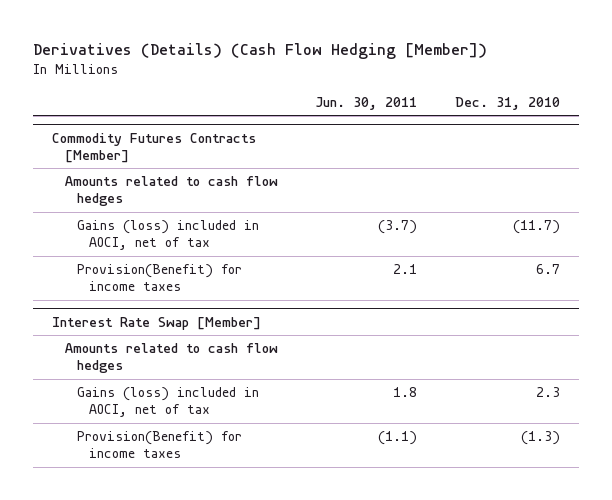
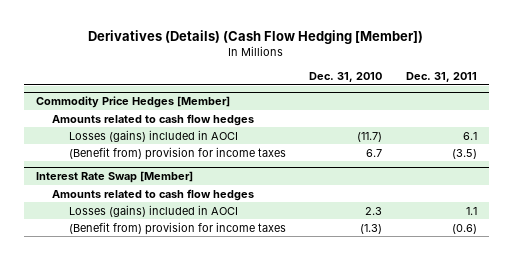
[315,96,418,110] Jun. 30, 2011 -> none
none -> [406,72,478,83] Dec. 31, 2011
[52,132,257,163] Commodity Futures Contracts [Member] -> none
none -> [35,96,230,109] Commodity Price Hedges [Member]
[76,220,259,251] Gains (loss) included in AOCI, net of tax -> [68,129,238,142] Losses (gains) included in AOCI
[76,264,242,292] Provision(Benefit) for income taxes -> [68,146,286,160] (Benefit from) provision for income taxes
[76,387,259,418] Gains (loss) included in AOCI, net of tax -> [68,204,238,217] Losses (gains) included in AOCI
[76,431,242,459] Provision(Benefit) for income taxes -> [68,221,286,235] (Benefit from) provision for income taxes

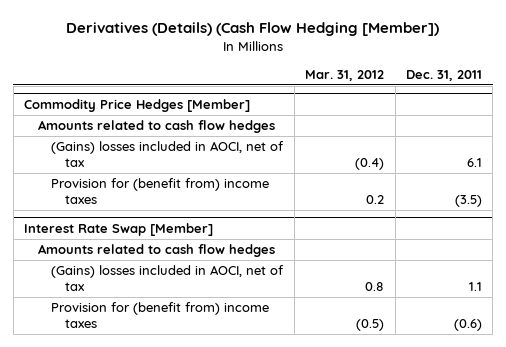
[309,72,383,83] Dec. 31, 2010 -> none
none -> [305,69,385,81] Mar. 31, 2012
[68,129,238,142] Losses (gains) included in AOCI -> [51,141,285,167] (Gains) losses included in AOCI, net of tax
[68,146,286,160] (Benefit from) provision for income taxes -> [51,178,270,204] Provision for (benefit from) income taxes
[68,204,238,217] Losses (gains) included in AOCI -> [51,265,285,291] (Gains) losses included in AOCI, net of tax
[68,221,286,235] (Benefit from) provision for income taxes -> [51,302,270,328] Provision for (benefit from) income taxes

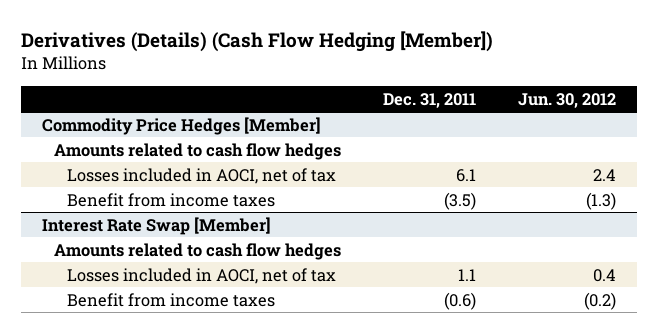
[305,69,385,81] Mar. 31, 2012 -> none
none -> [518,92,617,108] Jun. 30, 2012
[51,141,285,167] (Gains) losses included in AOCI, net of tax -> [66,167,336,184] Losses included in AOCI, net of tax
[51,178,270,204] Provision for (benefit from) income taxes -> [66,192,275,207] Benefit from income taxes
[51,265,285,291] (Gains) losses included in AOCI, net of tax -> [66,267,336,284] Losses included in AOCI, net of tax
[51,302,270,328] Provision for (benefit from) income taxes -> [66,292,275,307] Benefit from income taxes

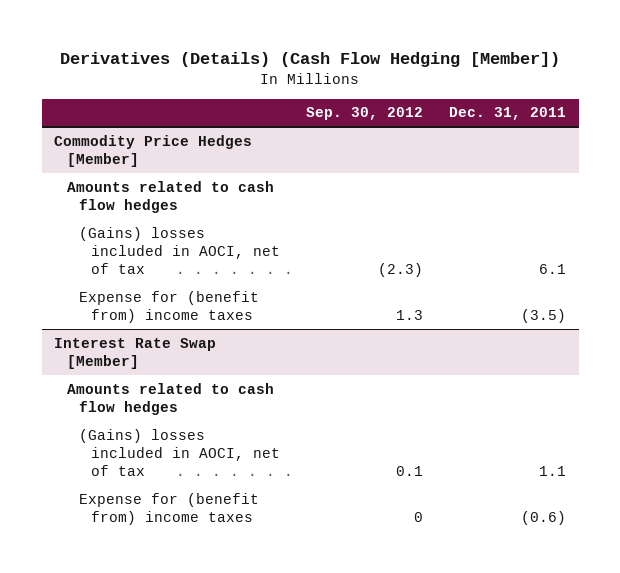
[518,92,617,108] Jun. 30, 2012 -> none
none -> [306,107,424,121] Sep. 30, 2012
[66,167,336,184] Losses included in AOCI, net of tax -> [79,226,281,274] (Gains) losses included in AOCI, net of tax
[66,192,275,207] Benefit from income taxes -> [79,290,260,323] Expense for (benefit from) income taxes
[66,267,336,284] Losses included in AOCI, net of tax -> [79,428,281,476] (Gains) losses included in AOCI, net of tax
[66,292,275,307] Benefit from income taxes -> [79,492,260,525] Expense for (benefit from) income taxes

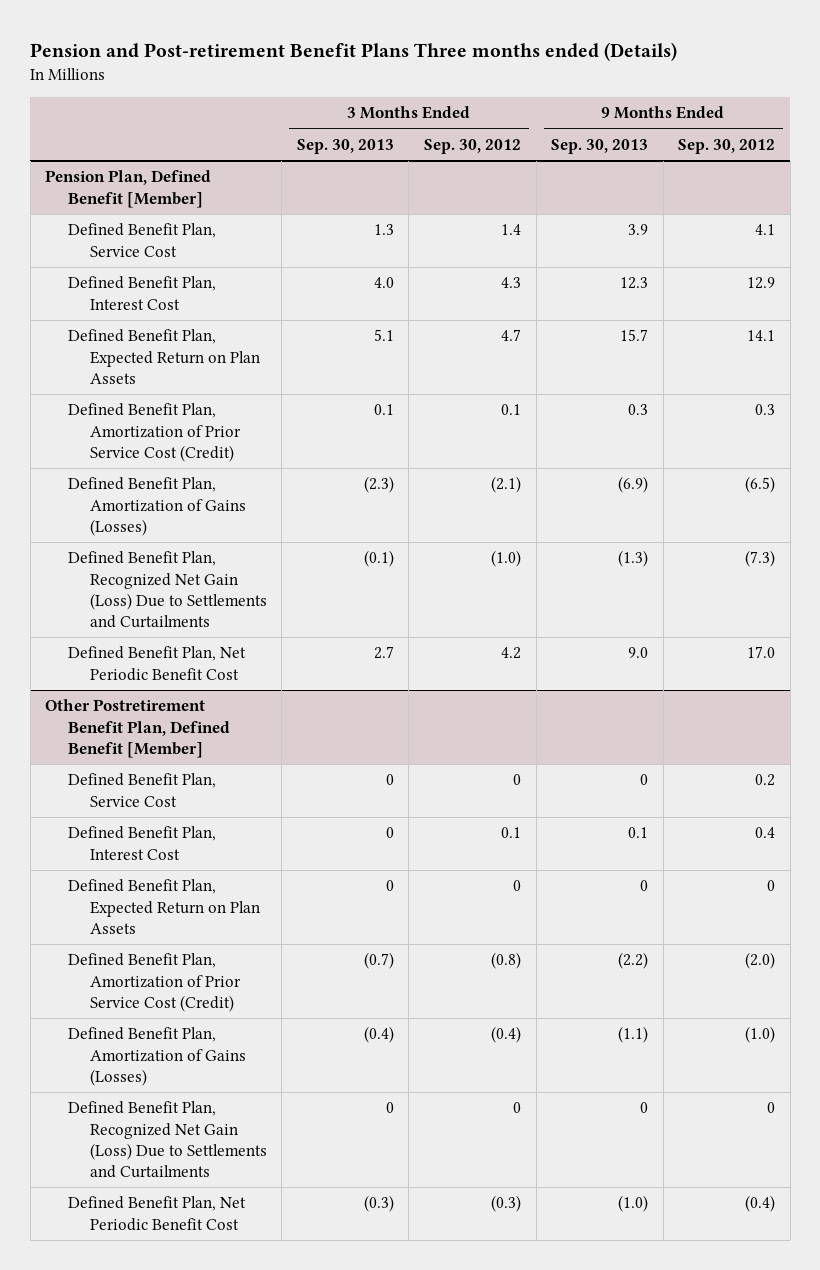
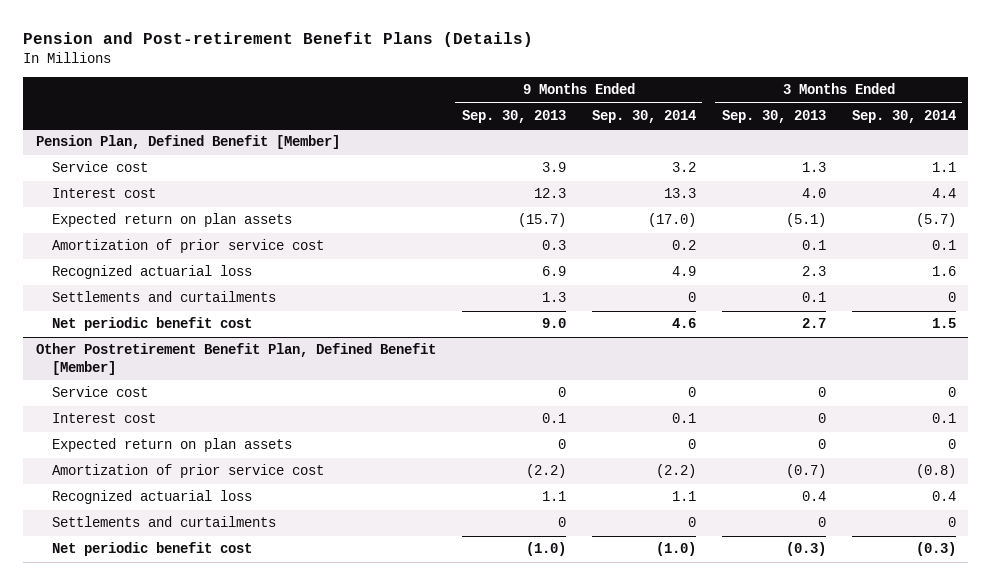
[30,41,678,61] Pension and Post-retirement Benefit Plans Three months ended (Details) -> [22,32,533,48] Pension and Post-retirement Benefit Plans (Details)
[423,138,521,154] Sep. 30, 2012 -> none
[678,138,776,154] Sep. 30, 2012 -> none
none -> [591,110,696,124] Sep. 30, 2014
none -> [851,110,956,124] Sep. 30, 2014
[67,477,246,536] Defined Benefit Plan, Amortization of Gains (Losses) -> none
[67,223,216,257] Defined Benefit Plan, Service Cost -> [51,161,148,173] Service cost
[67,276,216,310] Defined Benefit Plan, Interest Cost -> [51,188,156,199] Interest cost
[67,329,260,384] Defined Benefit Plan, Expected Return on Plan Assets -> [51,213,292,228] Expected return on plan assets
[373,329,394,342] 5.1 -> [785,213,826,228] (5.1)
[620,329,649,342] 15.7 -> [517,213,566,228] (15.7)
[67,403,241,462] Defined Benefit Plan, Amortization of Prior Service Cost (Credit) -> [51,239,324,254] Amortization of prior service cost
none -> [51,265,252,280] Recognized actuarial loss
[67,551,267,629] Defined Benefit Plan, Recognized Net Gain (Loss) Due to Settlements and Curtailments -> [51,291,276,303] Settlements and curtailments
[363,550,394,568] (0.1) -> [801,292,826,303] 0.1
[618,550,649,568] (1.3) -> [541,292,566,303] 1.3
[67,646,246,681] Defined Benefit Plan, Net Periodic Benefit Cost -> [51,317,252,332] Net periodic benefit cost
[67,1027,246,1086] Defined Benefit Plan, Amortization of Gains (Losses) -> none
[67,773,216,807] Defined Benefit Plan, Service Cost -> [51,386,148,398] Service cost
[67,826,216,860] Defined Benefit Plan, Interest Cost -> [51,413,156,424] Interest cost
[67,879,260,934] Defined Benefit Plan, Expected Return on Plan Assets -> [51,438,292,453] Expected return on plan assets
[67,953,241,1012] Defined Benefit Plan, Amortization of Prior Service Cost (Credit) -> [51,464,324,479] Amortization of prior service cost
none -> [51,490,252,505] Recognized actuarial loss
[67,1101,267,1179] Defined Benefit Plan, Recognized Net Gain (Loss) Due to Settlements and Curtailments -> [51,516,276,528] Settlements and curtailments
[67,1196,246,1231] Defined Benefit Plan, Net Periodic Benefit Cost -> [51,542,252,557] Net periodic benefit cost

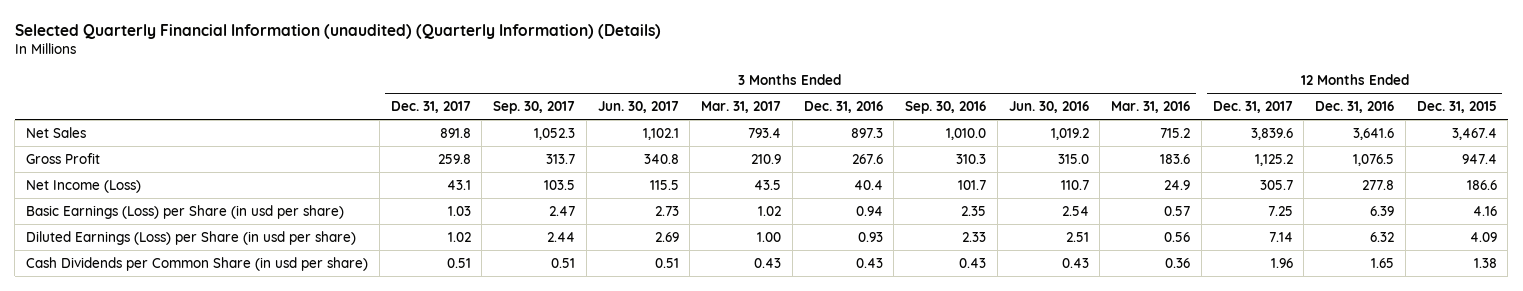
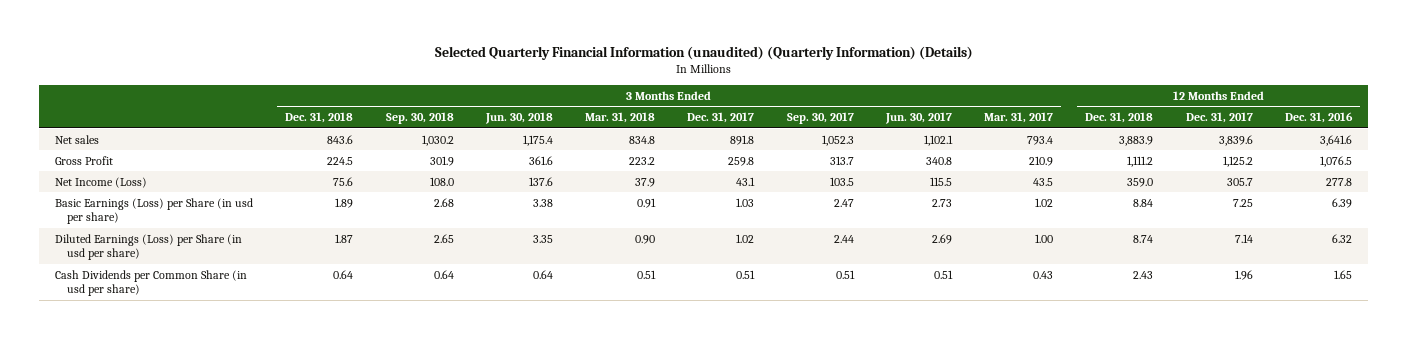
[803,100,883,113] Dec. 31, 2016 -> none
[905,100,987,114] Sep. 30, 2016 -> none
[1008,100,1089,113] Jun. 30, 2016 -> none
[1111,100,1191,113] Mar. 31, 2016 -> none
[1416,100,1497,113] Dec. 31, 2015 -> none
none -> [285,112,354,124] Dec. 31, 2018
none -> [385,112,454,125] Sep. 30, 2018
none -> [484,112,553,125] Jun. 30, 2018
none -> [585,112,656,124] Mar. 31, 2018
none -> [1085,112,1154,124] Dec. 31, 2018
[26,126,87,138] Net Sales -> [55,134,100,144] Net sales

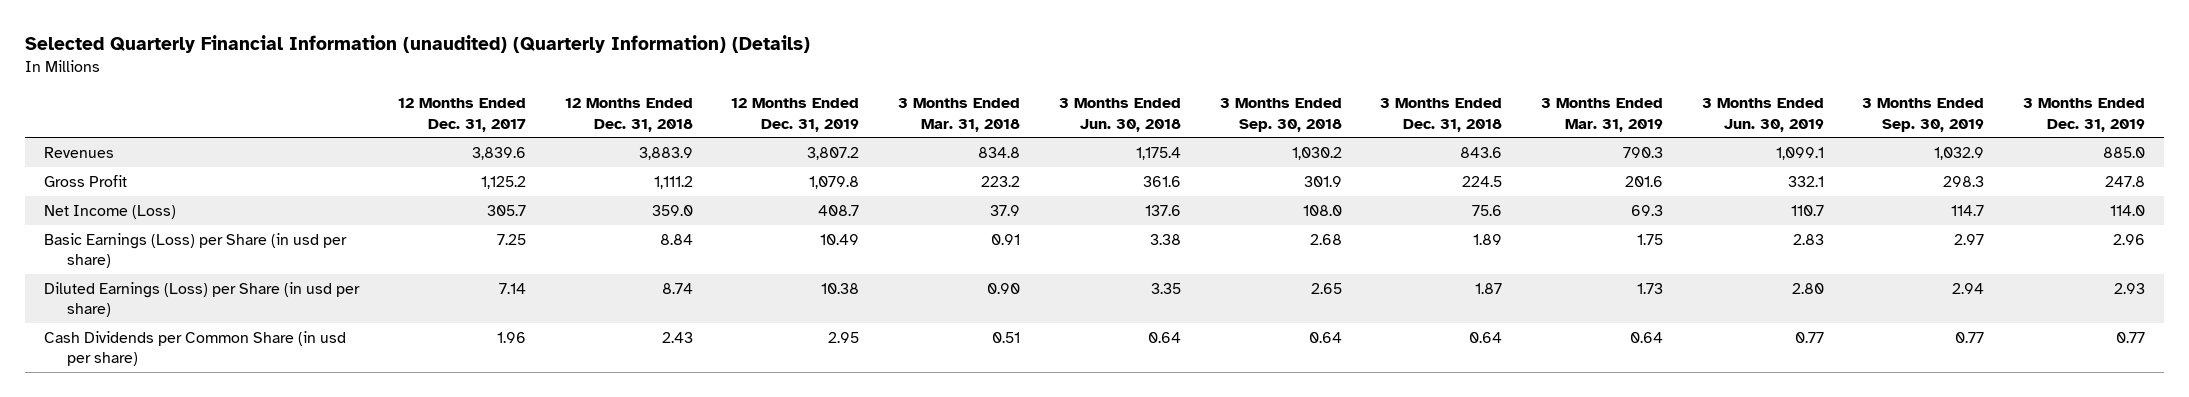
[687,112,755,124] Dec. 31, 2017 -> none
[786,112,854,125] Sep. 30, 2017 -> none
[884,112,952,125] Jun. 30, 2017 -> none
[984,112,1054,124] Mar. 31, 2017 -> none
[1284,112,1353,124] Dec. 31, 2016 -> none
none -> [731,98,860,132] 12 Months Ended Dec. 31, 2019
none -> [1540,98,1663,132] 3 Months Ended Mar. 31, 2019
none -> [1701,98,1824,132] 3 Months Ended Jun. 30, 2019
none -> [1862,98,1985,132] 3 Months Ended Sep. 30, 2019
none -> [2023,98,2146,132] 3 Months Ended Dec. 31, 2019
[55,134,100,144] Net sales -> [44,146,115,158] Revenues

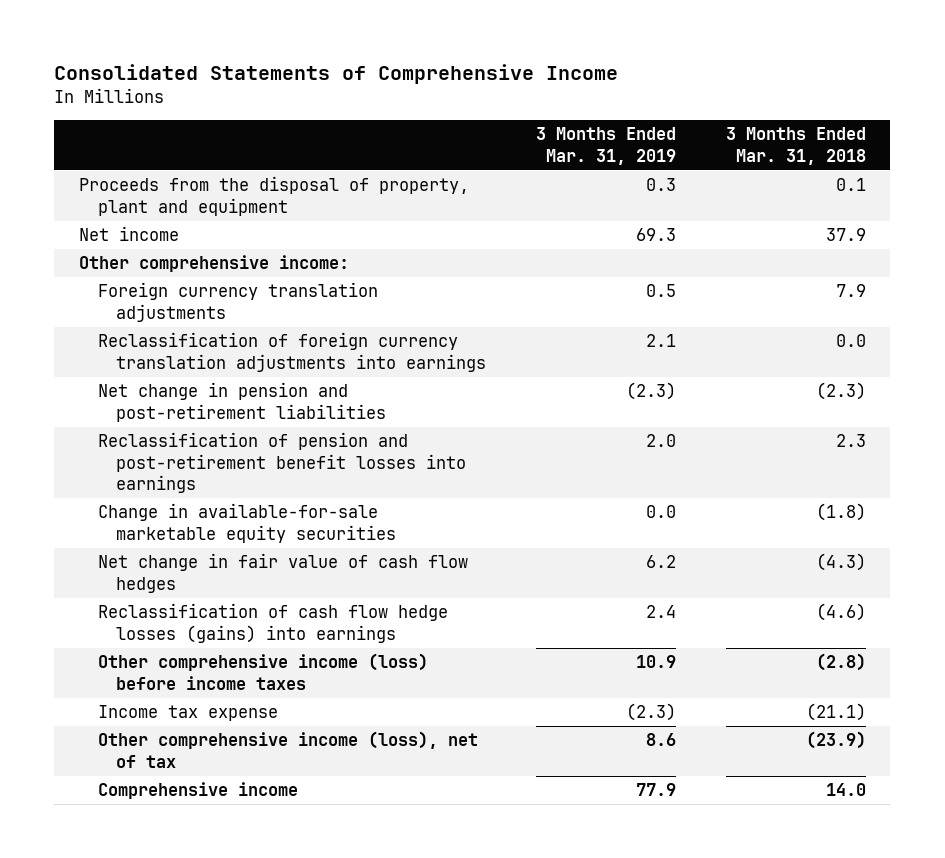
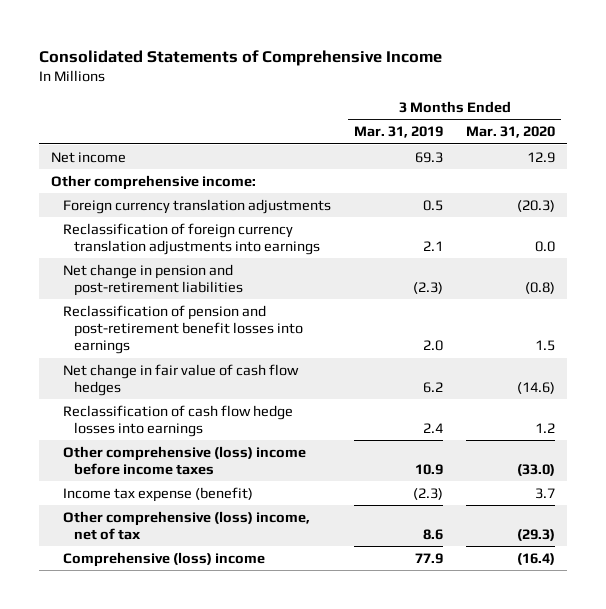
[725,127,866,165] 3 Months Ended Mar. 31, 2018 -> none
none -> [466,126,556,139] Mar. 31, 2020
[78,176,469,216] Proceeds from the disposal of property, plant and equipment -> none
[97,503,397,543] Change in available-for-sale marketable equity securities -> none
[97,603,448,643] Reclassification of cash flow hedge losses (gains) into earnings -> [62,404,293,438] Reclassification of cash flow hedge losses into earnings
[97,653,428,690] Other comprehensive income (loss) before income taxes -> [62,445,306,476] Other comprehensive (loss) income before income taxes
[97,705,278,722] Income tax expense -> [62,486,253,502] Income tax expense (benefit)
[97,731,478,768] Other comprehensive income (loss), net of tax -> [62,510,310,541] Other comprehensive (loss) income, net of tax
[97,782,298,800] Comprehensive income -> [62,551,265,567] Comprehensive (loss) income

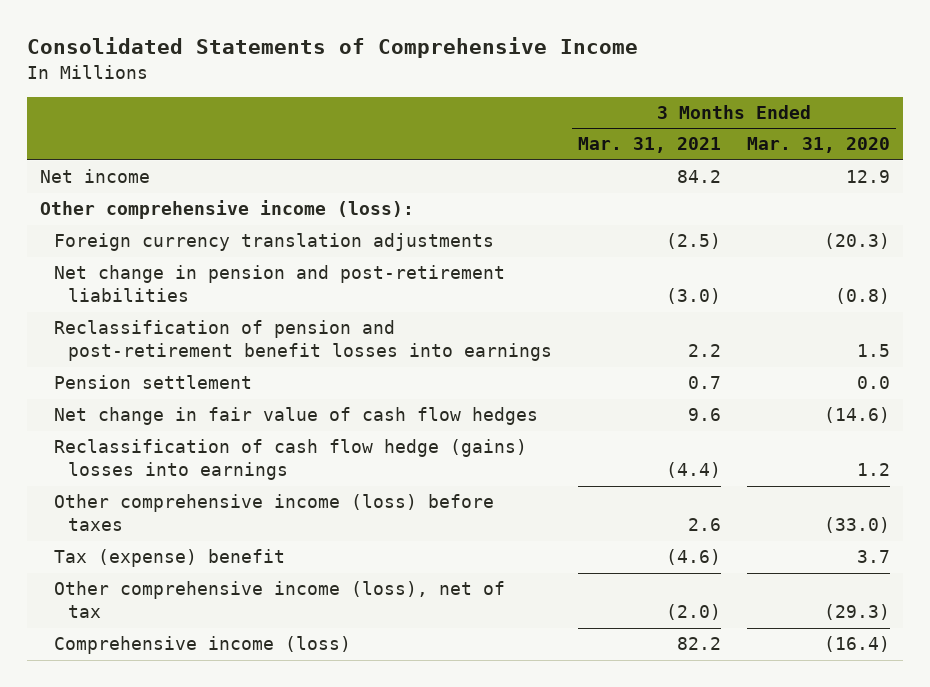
[353,126,443,139] Mar. 31, 2019 -> none
none -> [578,137,722,154] Mar. 31, 2021
[50,174,256,190] Other comprehensive income: -> [39,200,414,220] Other comprehensive income (loss):
[62,222,321,256] Reclassification of foreign currency translation adjustments into earnings -> none
none -> [53,375,252,390] Pension settlement
[62,404,293,438] Reclassification of cash flow hedge losses into earnings -> [53,439,527,481] Reclassification of cash flow hedge (gains) losses into earnings
[62,445,306,476] Other comprehensive (loss) income before income taxes -> [53,494,494,532] Other comprehensive income (loss) before taxes
[62,486,253,502] Income tax expense (benefit) -> [53,549,285,568] Tax (expense) benefit
[62,510,310,541] Other comprehensive (loss) income, net of tax -> [53,581,505,619] Other comprehensive income (loss), net of tax
[62,551,265,567] Comprehensive (loss) income -> [53,636,351,655] Comprehensive income (loss)

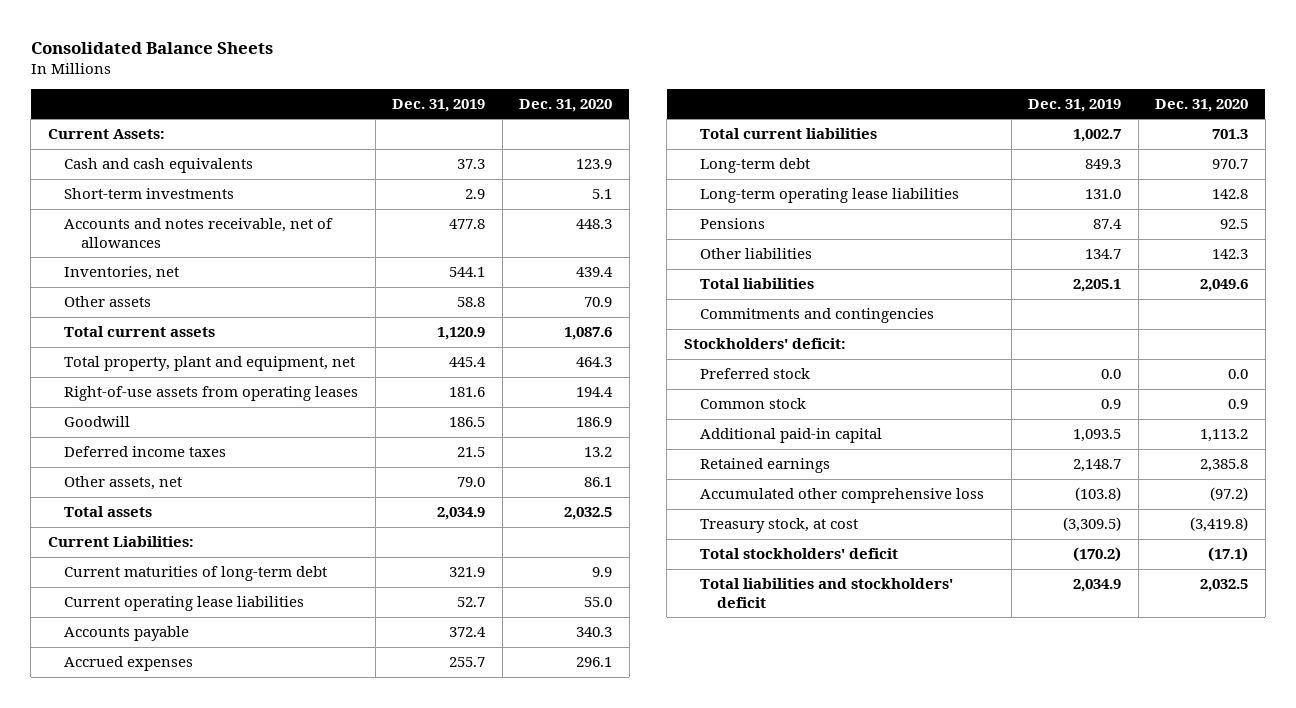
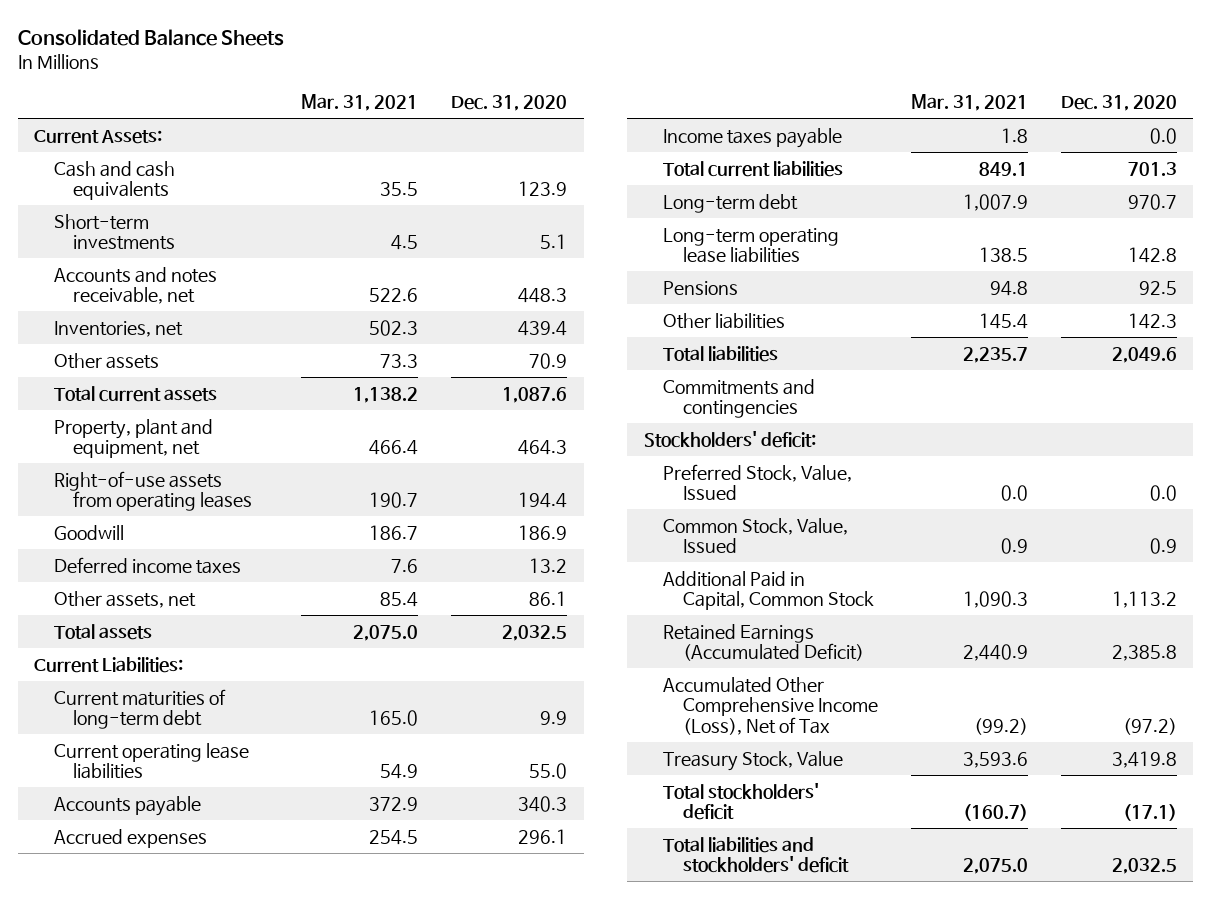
[392,98,486,112] Dec. 31, 2019 -> none
none -> [301,94,419,112] Mar. 31, 2021
[64,218,334,248] Accounts and notes receivable, net of allowances -> [53,266,217,305] Accounts and notes receivable, net
[64,356,356,372] Total property, plant and equipment, net -> [53,418,213,459] Property, plant and equipment, net
none -> [663,127,843,148] Income taxes payable
[700,368,811,380] Preferred stock -> [663,463,853,501] Preferred Stock, Value, Issued
[700,398,807,410] Common stock -> [663,517,849,554] Common Stock, Value, Issued
[700,428,883,444] Additional paid-in capital -> [663,570,874,611] Additional Paid in Capital, Common Stock
[700,458,831,474] Retained earnings -> [663,623,864,662] Retained Earnings (Accumulated Deficit)
[700,488,985,504] Accumulated other comprehensive loss -> [663,676,878,735] Accumulated Other Comprehensive Income (Loss), Net of Tax
[700,518,859,534] Treasury stock, at cost -> [663,750,844,771] Treasury Stock, Value
[1190,517,1249,533] (3,419.8) -> [1111,750,1177,768] 3,419.8

